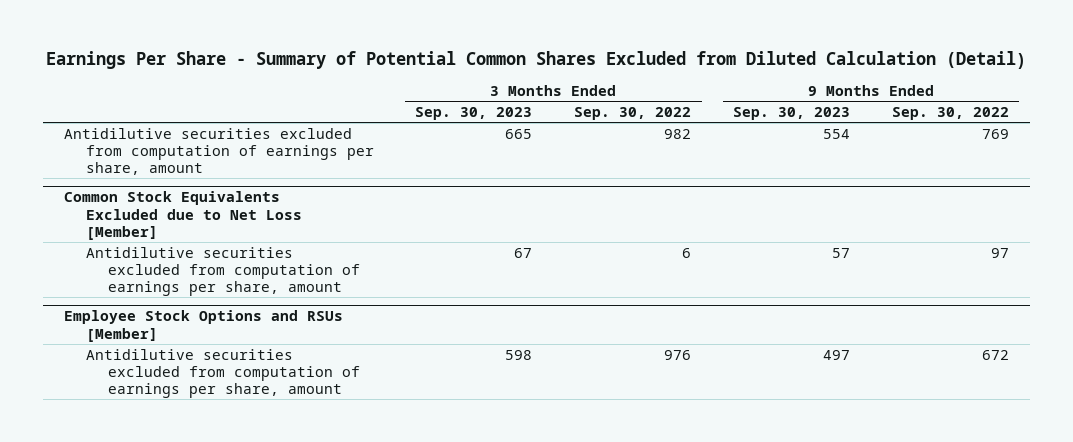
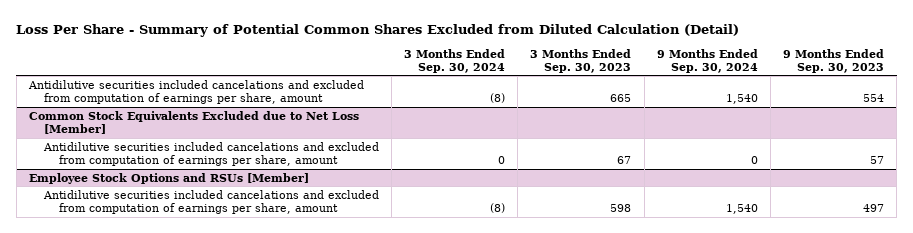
[46,51,1027,70] Earnings Per Share - Summary of Potential Common Shares Excluded from Diluted Calculation (Detail) -> [16,23,740,37] Loss Per Share - Summary of Potential Common Shares Excluded from Diluted Calculation (Detail)
[574,106,692,120] Sep. 30, 2022 -> none
[891,106,1009,120] Sep. 30, 2022 -> none
none -> [404,48,506,73] 3 Months Ended Sep. 30, 2024
none -> [656,48,758,73] 9 Months Ended Sep. 30, 2024
[63,127,374,176] Antidilutive securities excluded from computation of earnings per share, amount -> [28,79,365,104] Antidilutive securities included cancelations and excluded from computation of earnings per share, amount
[85,246,360,297] Antidilutive securities excluded from computation of earnings per share, amount -> [42,141,379,166] Antidilutive securities included cancelations and excluded from computation of earnings per share, amount
[85,348,360,399] Antidilutive securities excluded from computation of earnings per share, amount -> [42,189,379,214] Antidilutive securities included cancelations and excluded from computation of earnings per share, amount

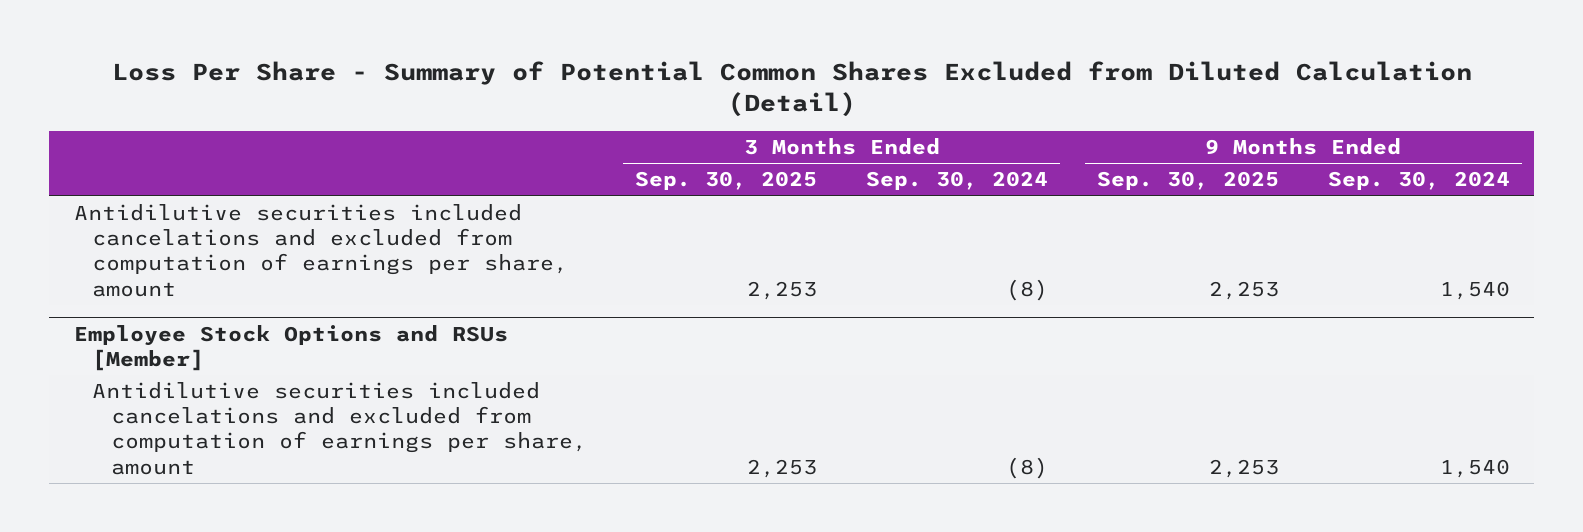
[530,48,632,73] 3 Months Ended Sep. 30, 2023 -> none
[782,48,884,73] 9 Months Ended Sep. 30, 2023 -> none
none -> [635,171,818,191] Sep. 30, 2025
none -> [1096,171,1279,191] Sep. 30, 2025
[29,110,360,134] Common Stock Equivalents Excluded due to Net Loss [Member] -> none
[42,141,379,166] Antidilutive securities included cancelations and excluded from computation of earnings per share, amount -> none

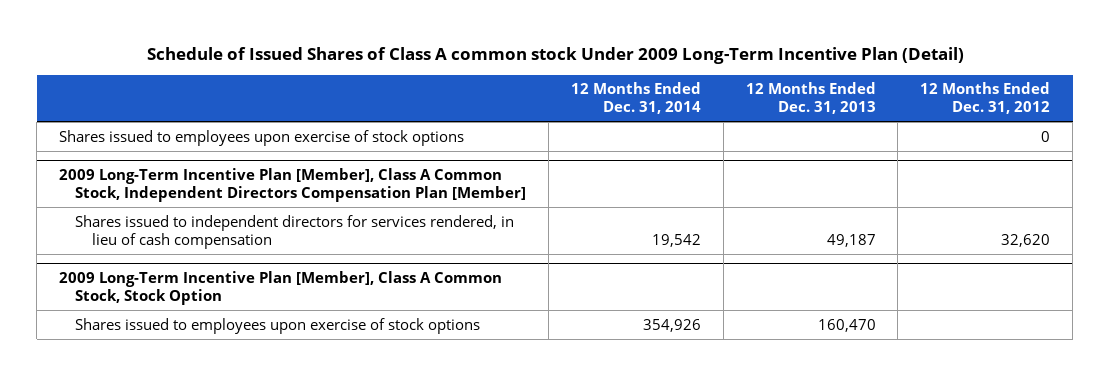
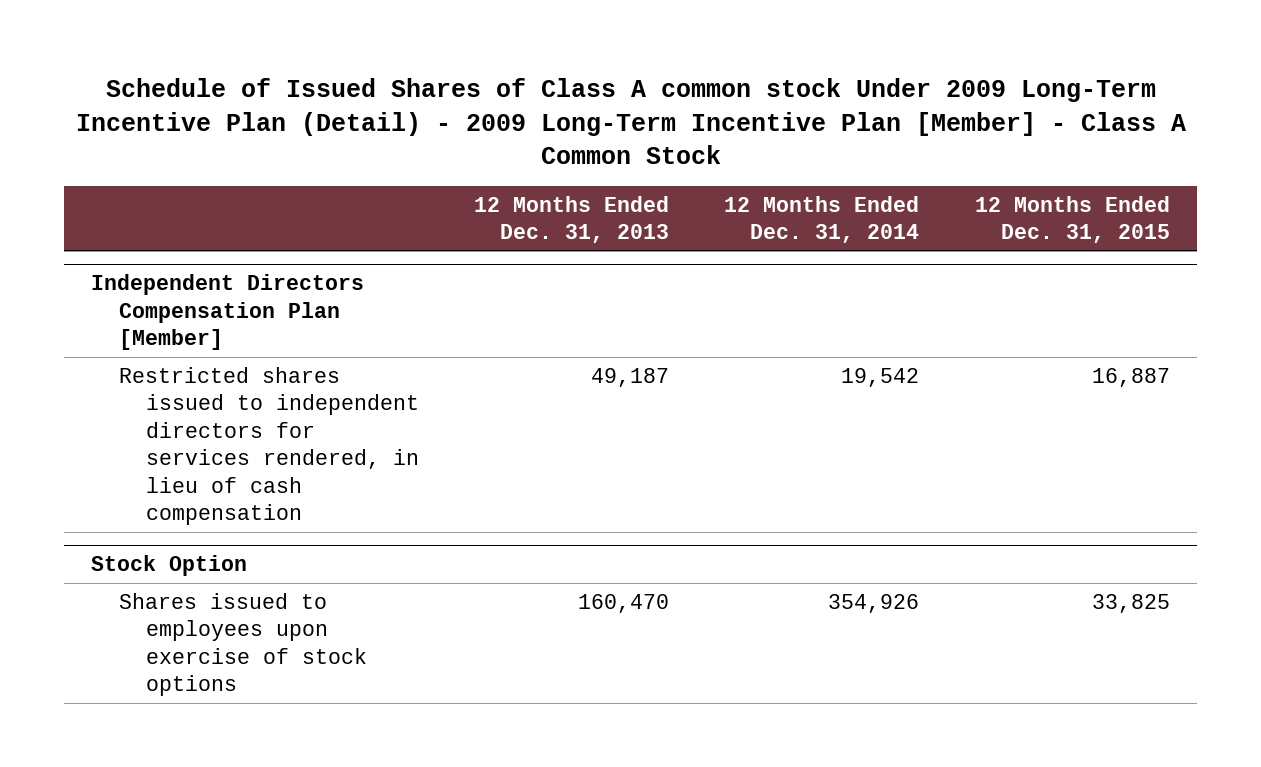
[146,46,964,64] Schedule of Issued Shares of Class A common stock Under 2009 Long-Term Incentive Plan (Detail) -> [75,78,1186,165] Schedule of Issued Shares of Class A common stock Under 2009 Long-Term Incentive Plan (Detail) - 2009 Long-Term Incentive Plan [Member] - Class A Common Stock
[920,82,1051,115] 12 Months Ended Dec. 31, 2012 -> none
none -> [974,195,1170,244] 12 Months Ended Dec. 31, 2015
[58,129,464,146] Shares issued to employees upon exercise of stock options -> none
[58,167,527,202] 2009 Long-Term Incentive Plan [Member], Class A Common Stock, Independent Directors Compensation Plan [Member] -> none
[58,270,502,305] 2009 Long-Term Incentive Plan [Member], Class A Common Stock, Stock Option -> none
none -> [91,274,365,351] Independent Directors Compensation Plan [Member]
[75,214,515,249] Shares issued to independent directors for services rendered, in lieu of cash compensation -> [118,366,419,526] Restricted shares issued to independent directors for services rendered, in lieu of cash compensation
none -> [91,555,248,577] Stock Option

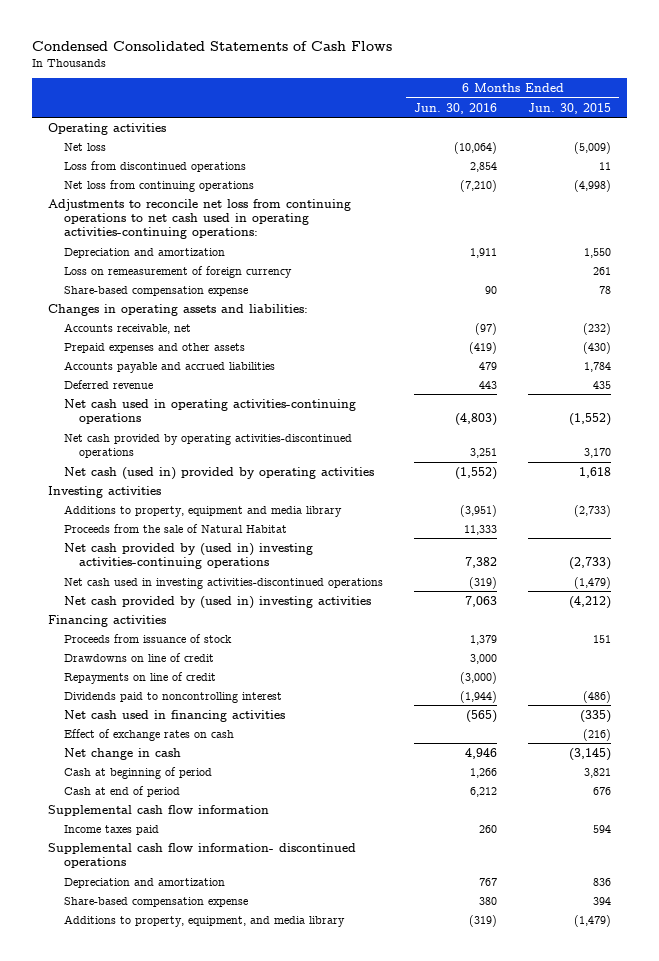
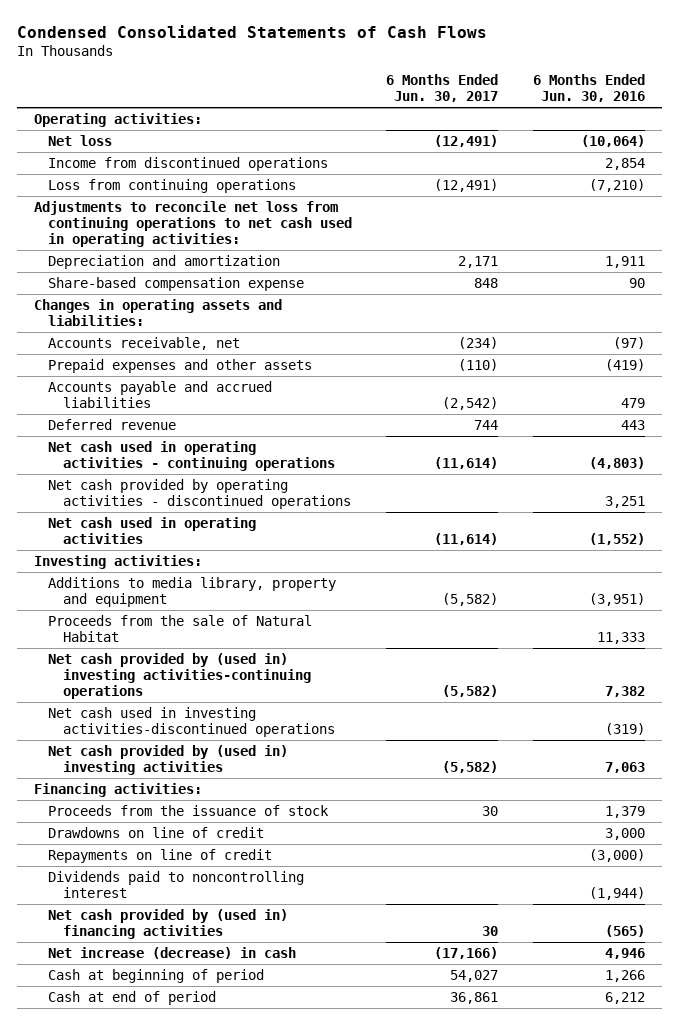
[528,102,612,114] Jun. 30, 2015 -> none
none -> [386,74,499,103] 6 Months Ended Jun. 30, 2017
[48,122,167,135] Operating activities -> [33,113,202,128] Operating activities:
[63,160,246,172] Loss from discontinued operations -> [48,157,329,172] Income from discontinued operations
[63,179,254,192] Net loss from continuing operations -> [48,179,297,194] Loss from continuing operations
[48,198,352,240] Adjustments to reconcile net loss from continuing operations to net cash used in operating activities-continuing operations: -> [33,201,353,247] Adjustments to reconcile net loss from continuing operations to net cash used in operating activities:
[63,265,292,278] Loss on remeasurement of foreign currency -> none
[63,398,356,425] Net cash used in operating activities-continuing operations -> [48,441,335,471] Net cash used in operating activities - continuing operations
[63,433,352,459] Net cash provided by operating activities-discontinued operations -> [48,479,351,509] Net cash provided by operating activities - discontinued operations
[63,466,374,480] Net cash (used in) provided by operating activities -> [48,517,257,544] Net cash used in operating activities
[48,485,162,498] Investing activities -> [33,555,202,570] Investing activities:
[63,504,342,517] Additions to property, equipment and media library -> [48,577,337,607] Additions to media library, property and equipment
[48,614,167,627] Financing activities -> [33,783,202,798] Financing activities:
[63,633,232,643] Proceeds from issuance of stock -> [48,805,330,817] Proceeds from the issuance of stock
[63,728,234,741] Effect of exchange rates on cash -> none
[63,709,285,722] Net cash used in financing activities -> [48,909,289,939] Net cash provided by (used in) financing activities
[63,747,181,760] Net change in cash -> [48,947,297,960] Net increase (decrease) in cash
[48,804,270,816] Supplemental cash flow information -> none
[63,824,159,835] Income taxes paid -> none
[48,842,357,869] Supplemental cash flow information- discontinued operations -> none
[63,877,225,888] Depreciation and amortization -> none
[63,896,248,907] Share-based compensation expense -> none
[63,914,345,927] Additions to property, equipment, and media library -> none

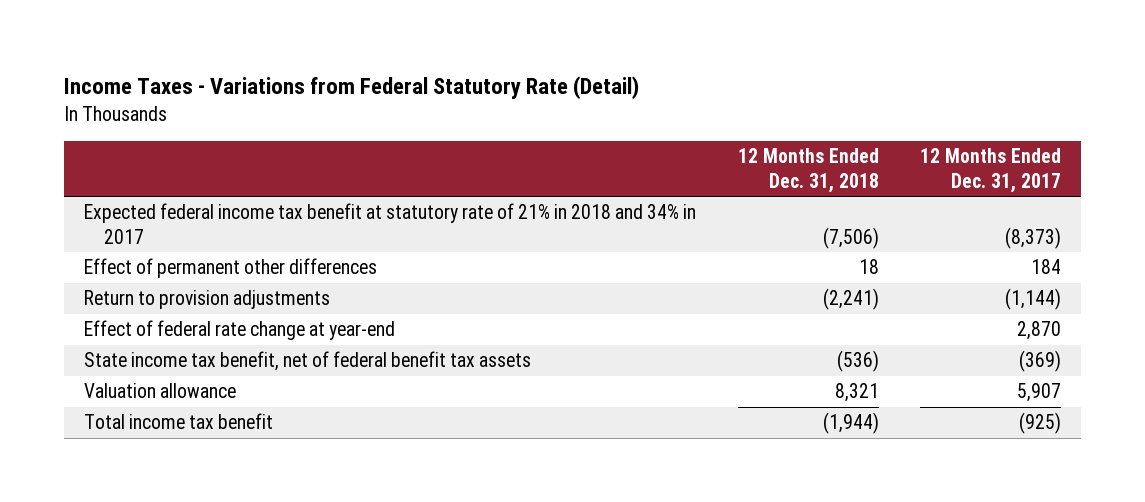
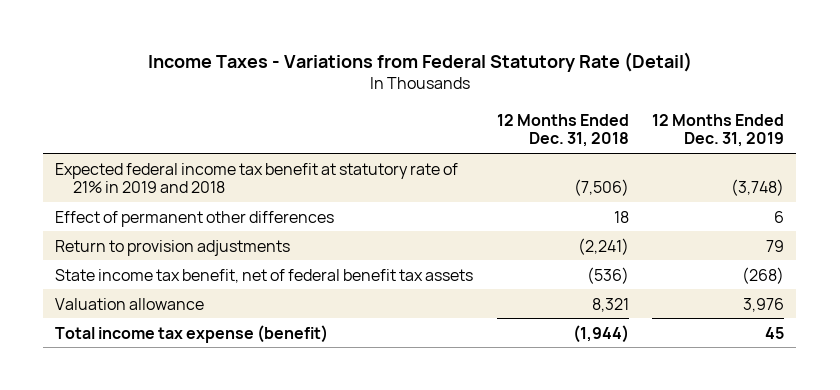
[919,148,1061,193] 12 Months Ended Dec. 31, 2017 -> none
none -> [652,113,785,148] 12 Months Ended Dec. 31, 2019
[84,203,697,244] Expected federal income tax benefit at statutory rate of 21% in 2018 and 34% in 2017 -> [55,162,459,194] Expected federal income tax benefit at statutory rate of 21% in 2019 and 2018
[84,320,396,341] Effect of federal rate change at year-end -> none
[84,413,274,430] Total income tax benefit -> [55,324,329,343] Total income tax expense (benefit)

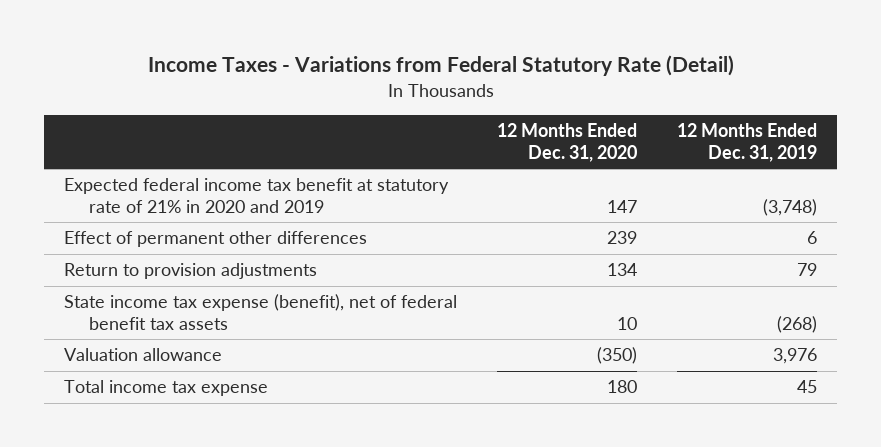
[496,113,629,148] 12 Months Ended Dec. 31, 2018 -> none
none -> [497,123,638,163] 12 Months Ended Dec. 31, 2020
[55,162,459,194] Expected federal income tax benefit at statutory rate of 21% in 2019 and 2018 -> [64,178,450,214] Expected federal income tax benefit at statutory rate of 21% in 2020 and 2019
[55,268,474,283] State income tax benefit, net of federal benefit tax assets -> [64,294,458,331] State income tax expense (benefit), net of federal benefit tax assets
[55,324,329,343] Total income tax expense (benefit) -> [64,380,269,397] Total income tax expense

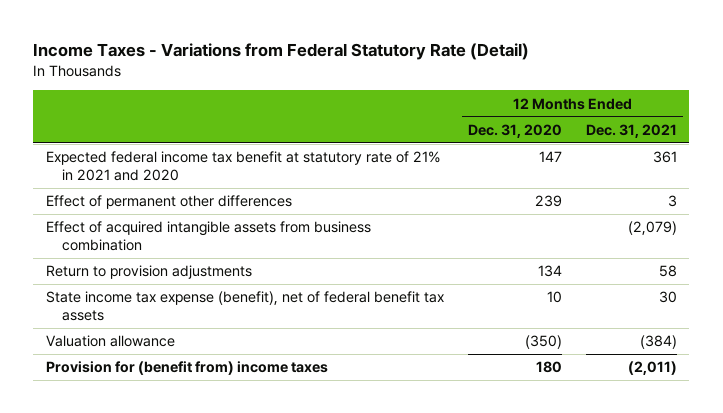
[677,123,818,163] 12 Months Ended Dec. 31, 2019 -> none
none -> [586,123,678,138] Dec. 31, 2021
[64,178,450,214] Expected federal income tax benefit at statutory rate of 21% in 2020 and 2019 -> [45,151,441,182] Expected federal income tax benefit at statutory rate of 21% in 2021 and 2020
none -> [45,221,371,252] Effect of acquired intangible assets from business combination
[64,380,269,397] Total income tax expense -> [45,361,328,376] Provision for (benefit from) income taxes

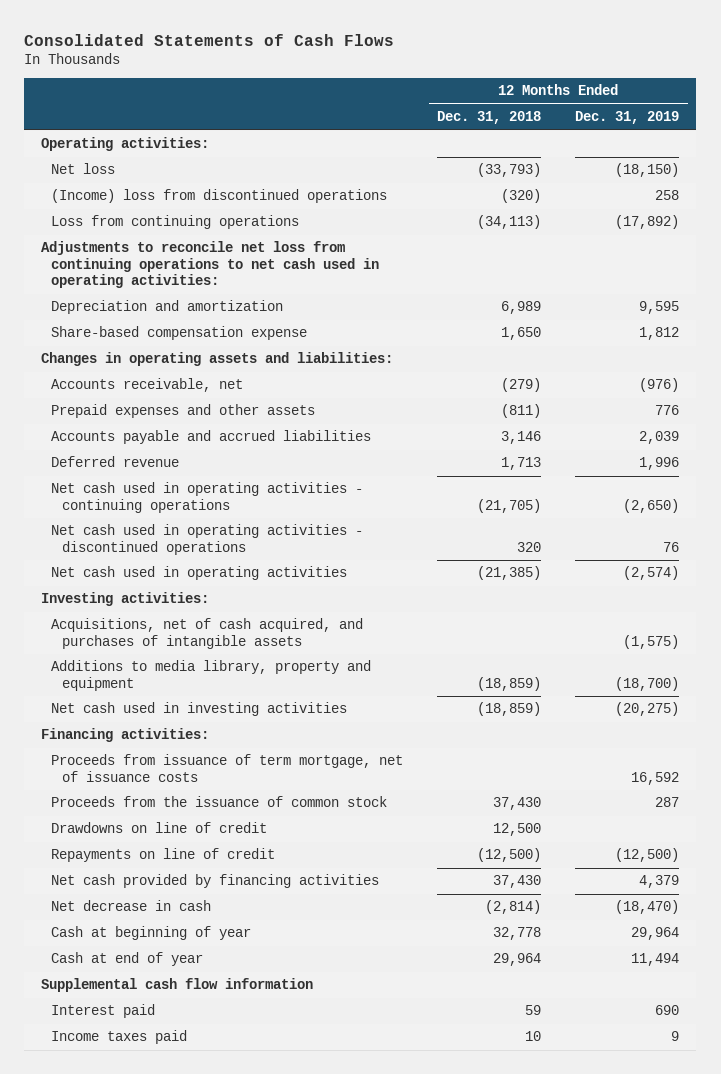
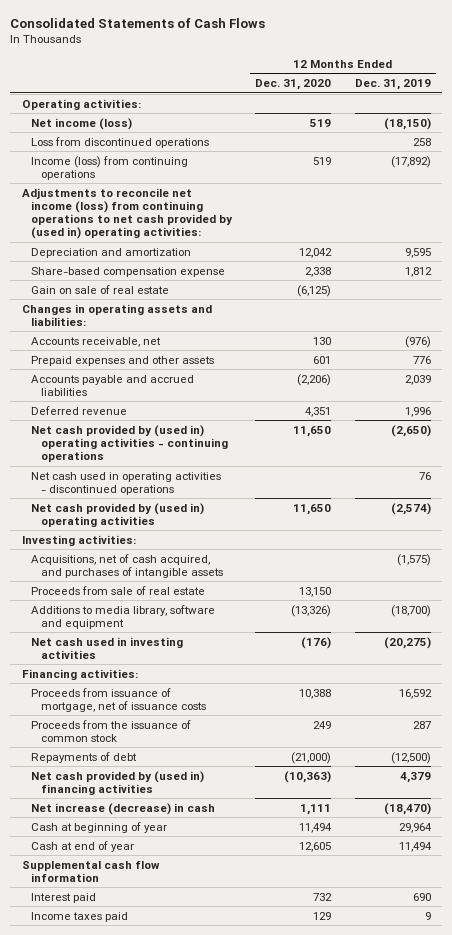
[437,111,542,125] Dec. 31, 2018 -> none
none -> [255,79,332,91] Dec. 31, 2020
[51,163,116,175] Net loss -> [31,117,133,130] Net income (loss)
[51,189,388,204] (Income) loss from discontinued operations -> [31,136,210,148] Loss from discontinued operations
[51,215,300,230] Loss from continuing operations -> [31,155,189,180] Income (loss) from continuing operations
[41,241,380,289] Adjustments to reconcile net loss from continuing operations to net cash used in operating activities: -> [21,187,234,240] Adjustments to reconcile net income (loss) from continuing operations to net cash provided by (used in) operating activities:
none -> [31,284,170,294] Gain on sale of real estate
[51,482,364,513] Net cash used in operating activities - continuing operations -> [31,424,229,463] Net cash provided by (used in) operating activities - continuing operations
[51,566,348,581] Net cash used in operating activities -> [31,502,205,527] Net cash provided by (used in) operating activities
none -> [31,585,206,595] Proceeds from sale of real estate
[51,660,372,691] Additions to media library, property and equipment -> [31,604,216,629] Additions to media library, software and equipment
[51,754,404,782] Proceeds from issuance of term mortgage, net of issuance costs -> [31,687,207,712] Proceeds from issuance of mortgage, net of issuance costs
[51,822,268,834] Drawdowns on line of credit -> none
[51,848,276,863] Repayments on line of credit -> [31,751,138,763] Repayments of debt
[51,874,380,889] Net cash provided by financing activities -> [31,770,205,795] Net cash provided by (used in) financing activities
[51,900,212,912] Net decrease in cash -> [31,802,216,815] Net increase (decrease) in cash

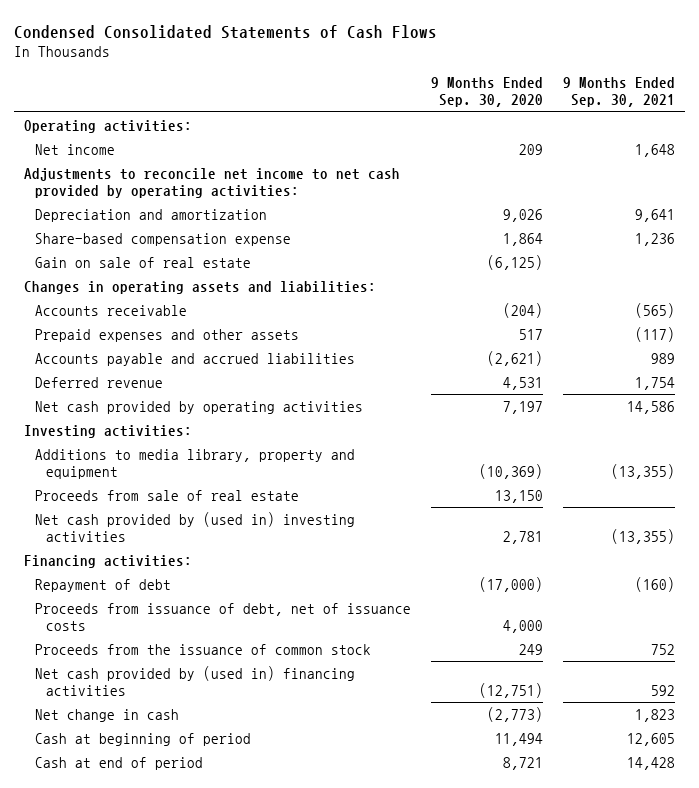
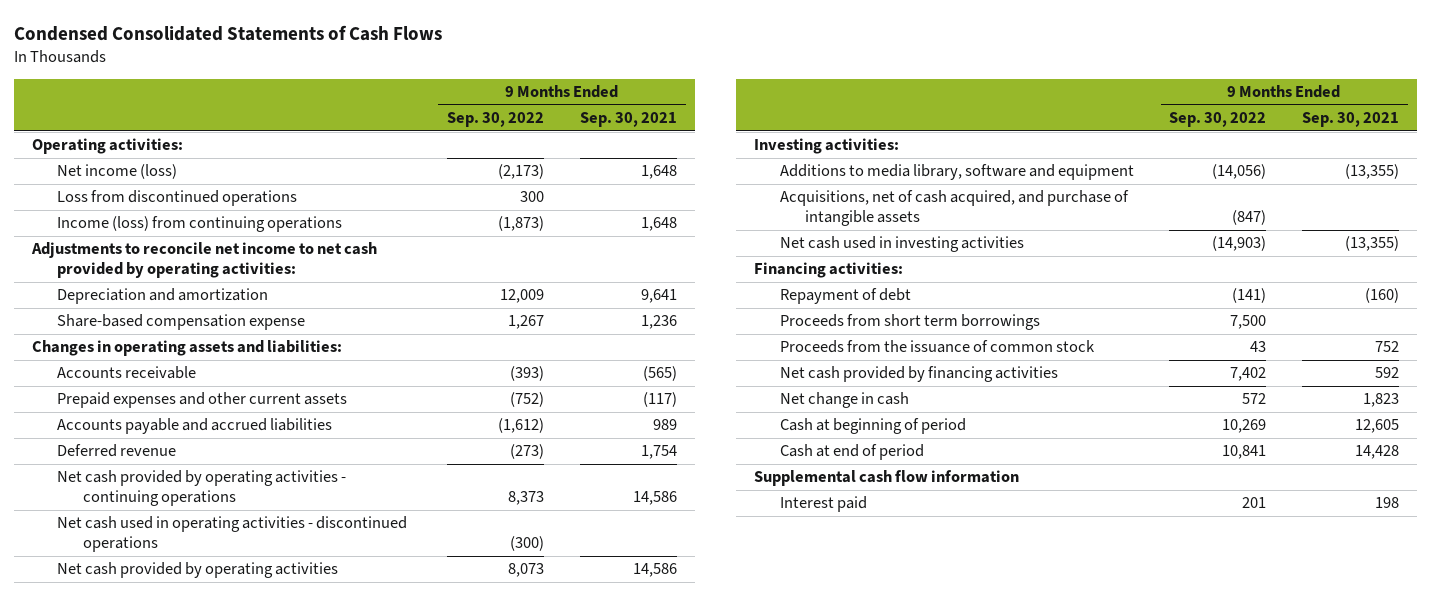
[430,77,543,108] 9 Months Ended Sep. 30, 2020 -> none
none -> [447,112,545,128] Sep. 30, 2022
[35,143,116,155] Net income -> [57,164,178,180] Net income (loss)
none -> [57,190,298,207] Loss from discontinued operations
none -> [57,216,343,233] Income (loss) from continuing operations
[35,256,252,268] Gain on sale of real estate -> none
[35,328,300,342] Prepaid expenses and other assets -> [57,392,348,409] Prepaid expenses and other current assets
none -> [57,470,347,507] Net cash provided by operating activities - continuing operations
none -> [57,516,408,553] Net cash used in operating activities - discontinued operations
[35,489,300,501] Proceeds from sale of real estate -> none
[35,448,356,479] Additions to media library, property and equipment -> [779,164,1134,181] Additions to media library, software and equipment
none -> [779,190,1129,227] Acquisitions, net of cash acquired, and purchase of intangible assets
[35,511,356,542] Net cash provided by (used in) investing activities -> [779,236,1024,253] Net cash used in investing activities
[35,602,412,631] Proceeds from issuance of debt, net of issuance costs -> none
none -> [779,314,1040,331] Proceeds from short term borrowings
[35,665,356,696] Net cash provided by (used in) financing activities -> [779,366,1058,383] Net cash provided by financing activities
none -> [754,470,1020,487] Supplemental cash flow information
none -> [779,496,867,513] Interest paid

